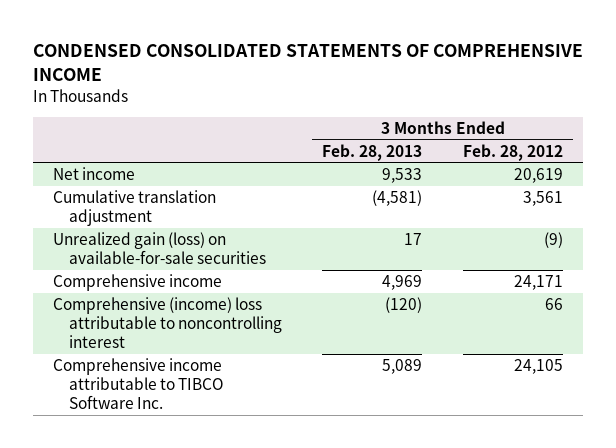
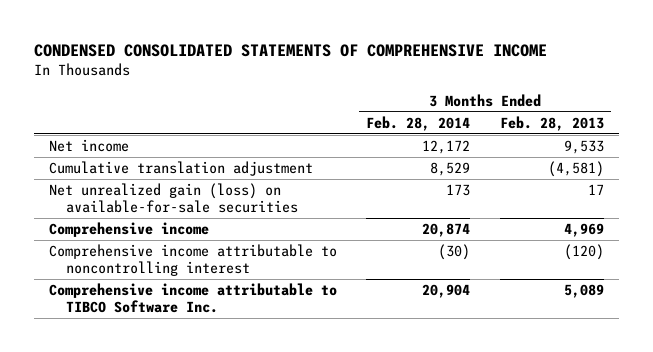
[462,143,563,161] Feb. 28, 2012 -> none
none -> [366,115,471,131] Feb. 28, 2014
[53,231,266,264] Unrealized gain (loss) on available-for-sale securities -> [48,182,298,214] Net unrealized gain (loss) on available-for-sale securities
[53,296,282,348] Comprehensive (income) loss attributable to noncontrolling interest -> [48,243,337,277] Comprehensive income attributable to noncontrolling interest

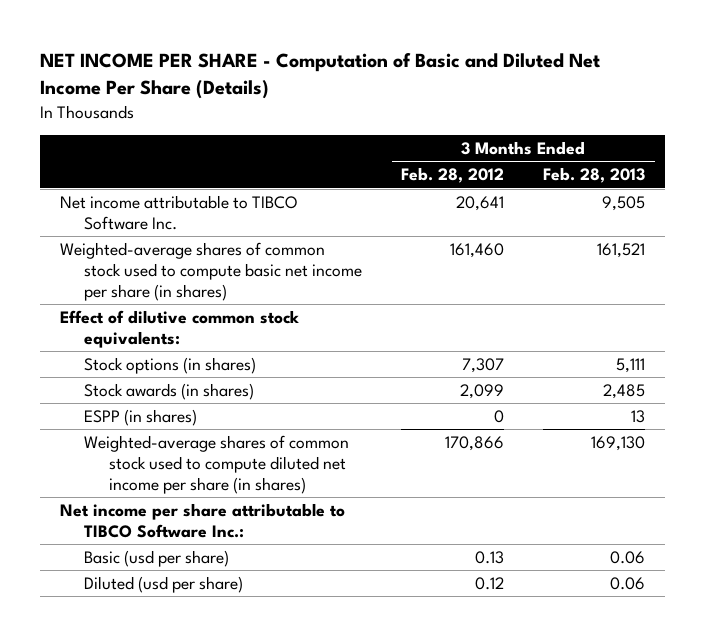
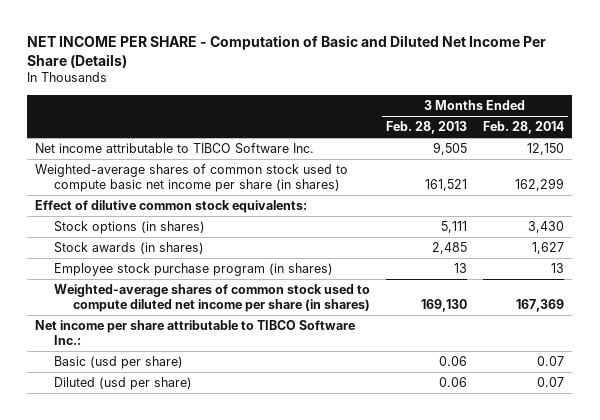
[401,167,505,184] Feb. 28, 2012 -> none
none -> [483,121,565,135] Feb. 28, 2014
[84,408,198,426] ESPP (in shares) -> [54,263,334,277] Employee stock purchase program (in shares)

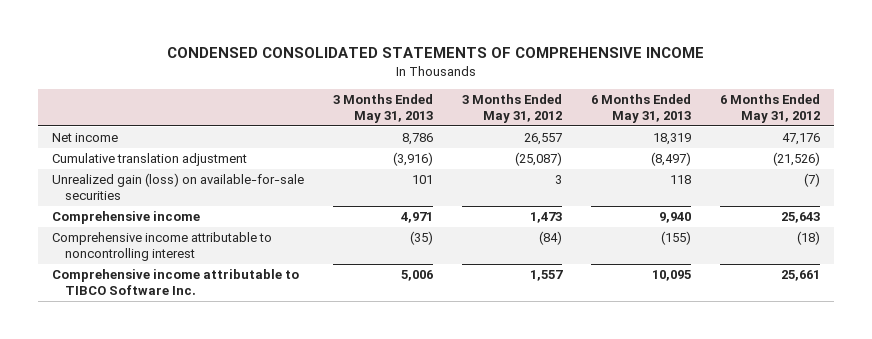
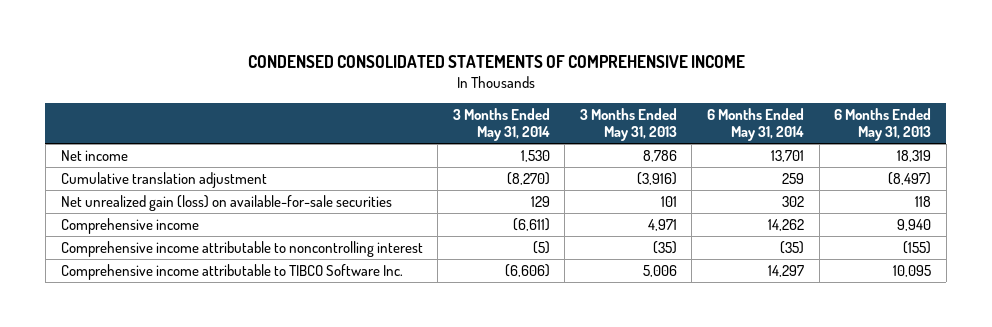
[461,93,562,124] 3 Months Ended May 31, 2012 -> none
[719,93,820,124] 6 Months Ended May 31, 2012 -> none
none -> [452,107,550,142] 3 Months Ended May 31, 2014
none -> [707,107,805,142] 6 Months Ended May 31, 2014
[52,172,305,201] Unrealized gain (loss) on available-for-sale securities -> [60,194,392,211] Net unrealized gain (loss) on available-for-sale securities

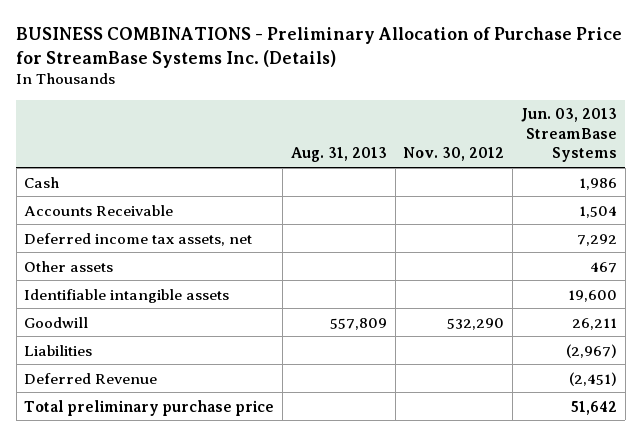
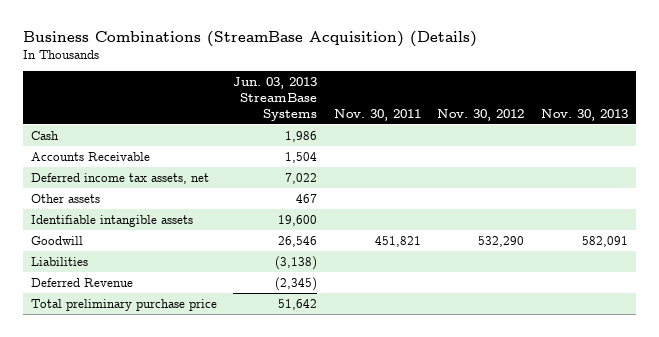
[16,26,623,68] BUSINESS COMBINATIONS - Preliminary Allocation of Purchase Price for StreamBase Systems Inc. (Details) -> [22,31,477,48] Business Combinations (StreamBase Acquisition) (Details)
[290,147,387,163] Aug. 31, 2013 -> none
none -> [333,108,421,121] Nov. 30, 2011
none -> [540,108,628,121] Nov. 30, 2013
[576,233,617,246] 7,292 -> [285,172,318,184] 7,022
[571,317,617,330] 26,211 -> [278,235,318,247] 26,546
[565,343,617,358] (2,967) -> [275,255,318,270] (3,138)
[568,371,617,386] (2,451) -> [275,276,318,291] (2,345)

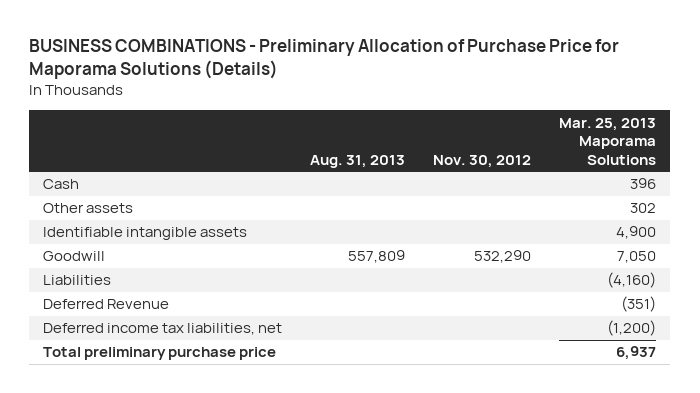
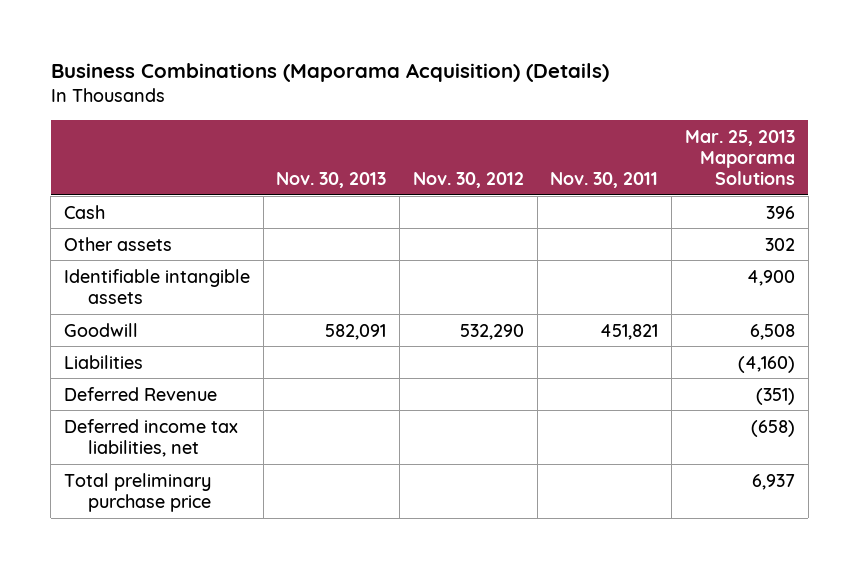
[29,39,620,80] BUSINESS COMBINATIONS - Preliminary Allocation of Purchase Price for Maporama Solutions (Details) -> [50,63,609,83] Business Combinations (Maporama Acquisition) (Details)
[310,154,406,168] Aug. 31, 2013 -> none
none -> [276,171,387,188] Nov. 30, 2013
none -> [550,171,659,188] Nov. 30, 2011
[617,251,657,264] 7,050 -> [749,323,795,340] 6,508
[607,320,657,337] (1,200) -> [750,419,795,437] (658)

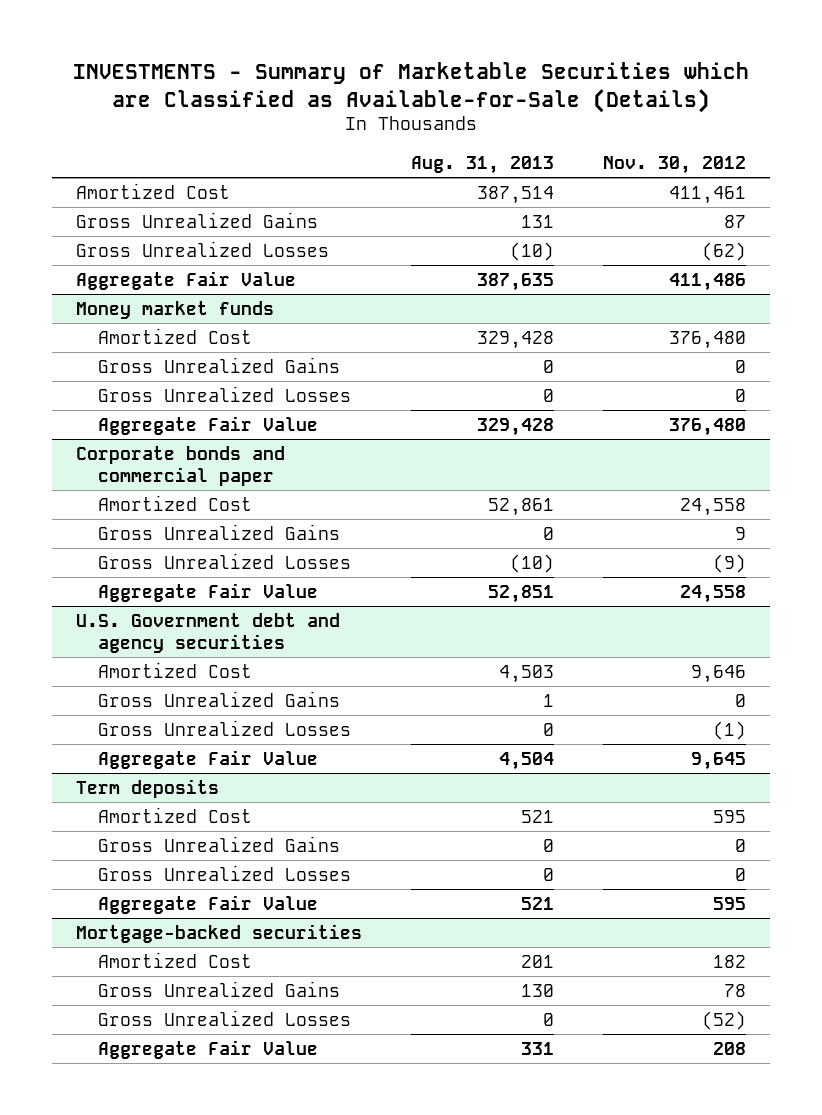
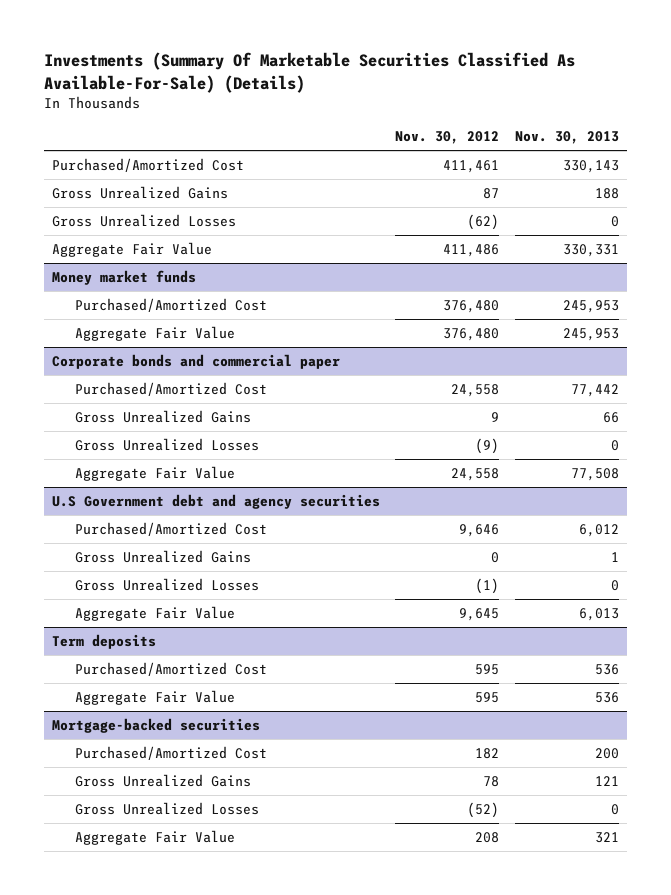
[72,62,749,113] INVESTMENTS - Summary of Marketable Securities which are Classified as Available-for-Sale (Details) -> [44,52,576,93] Investments (Summary Of Marketable Securities Classified As Available-For-Sale) (Details)
[410,155,554,174] Aug. 31, 2013 -> none
none -> [514,131,619,145] Nov. 30, 2013
[76,182,231,199] Amortized Cost -> [52,158,245,173] Purchased/Amortized Cost
[98,356,341,373] Gross Unrealized Gains -> none
[98,385,352,402] Gross Unrealized Losses -> none
[98,327,253,344] Amortized Cost -> [74,298,267,313] Purchased/Amortized Cost
[98,494,253,511] Amortized Cost -> [74,382,267,397] Purchased/Amortized Cost
[76,612,341,653] U.S. Government debt and agency securities -> [52,494,381,510] U.S Government debt and agency securities
[98,661,253,678] Amortized Cost -> [74,522,267,537] Purchased/Amortized Cost
[98,835,341,852] Gross Unrealized Gains -> none
[98,864,352,881] Gross Unrealized Losses -> none
[98,806,253,823] Amortized Cost -> [74,662,267,677] Purchased/Amortized Cost
[98,951,253,968] Amortized Cost -> [74,746,267,761] Purchased/Amortized Cost

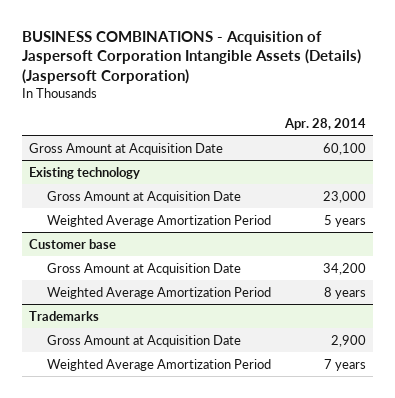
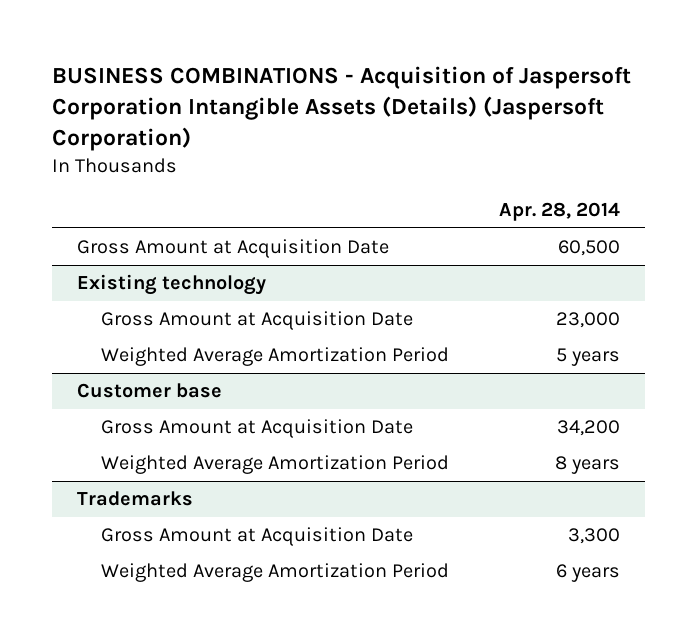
[323,142,367,155] 60,100 -> [558,240,621,257] 60,500
[331,334,367,347] 2,900 -> [568,528,621,545] 3,300
[324,358,367,371] 7 years -> [556,564,621,583] 6 years

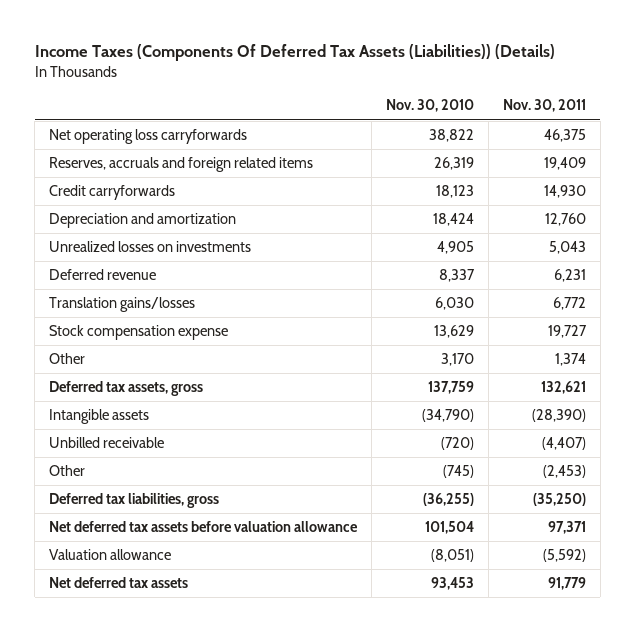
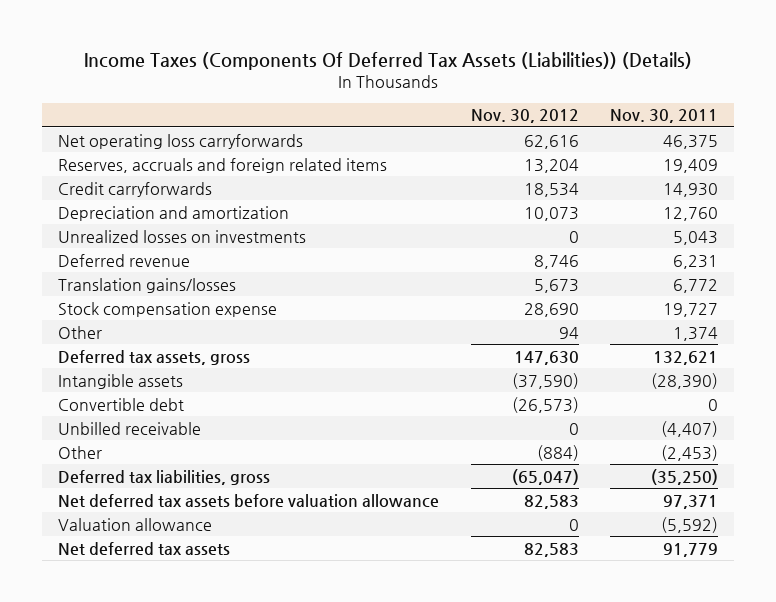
[386,99,475,113] Nov. 30, 2010 -> none
none -> [470,109,579,124] Nov. 30, 2012
none -> [57,397,184,411] Convertible debt

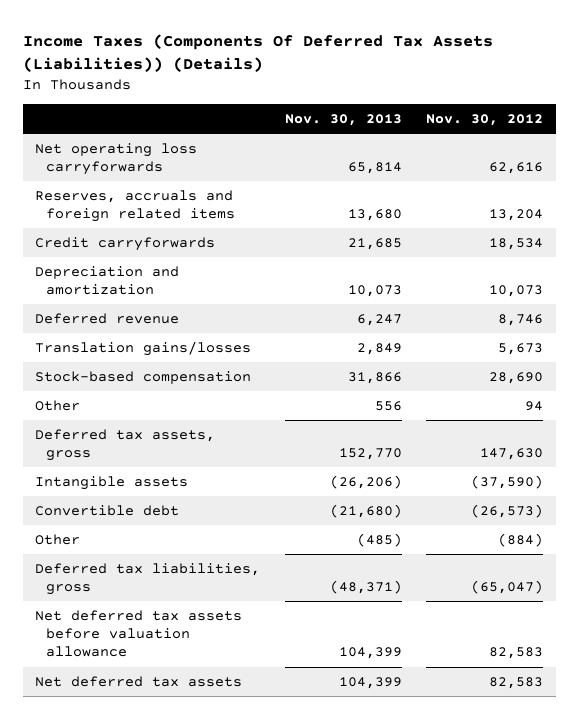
[610,109,719,124] Nov. 30, 2011 -> none
none -> [284,114,402,127] Nov. 30, 2013
[57,229,306,243] Unrealized losses on investments -> none
[57,301,277,317] Stock compensation expense -> [35,370,252,384] Stock-based compensation
[57,421,201,435] Unbilled receivable -> none
[57,517,212,531] Valuation allowance -> none

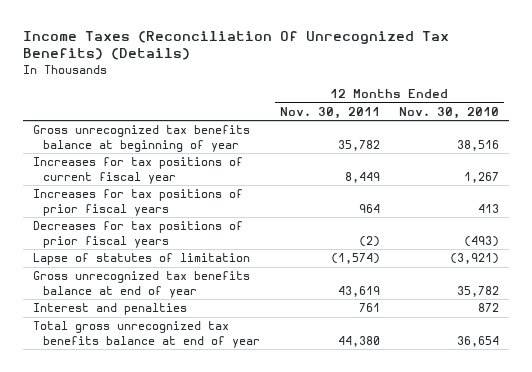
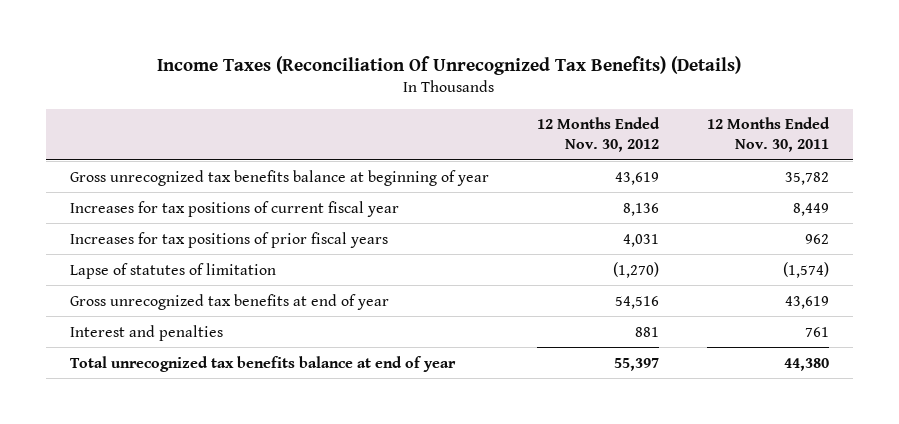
[399,106,500,119] Nov. 30, 2010 -> none
none -> [536,117,660,153] 12 Months Ended Nov. 30, 2012
[32,221,243,248] Decreases for tax positions of prior fiscal years -> none
[358,203,380,213] 964 -> [805,233,830,244] 962
[32,271,250,298] Gross unrecognized tax benefits balance at end of year -> [69,293,389,310] Gross unrecognized tax benefits at end of year
[32,321,261,348] Total gross unrecognized tax benefits balance at end of year -> [69,355,456,372] Total unrecognized tax benefits balance at end of year

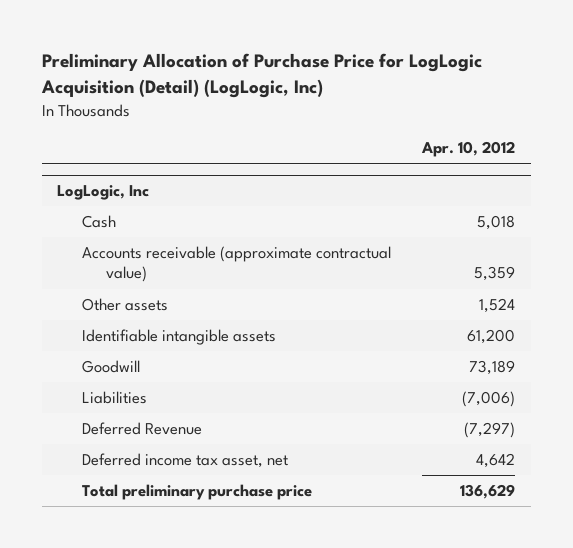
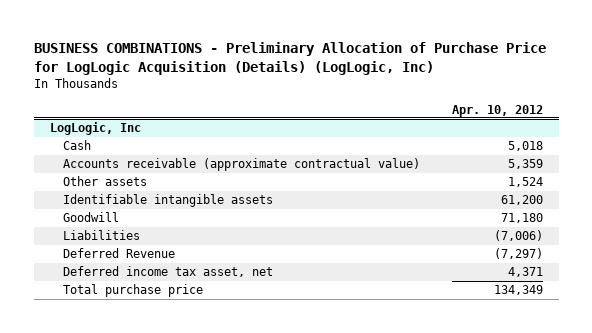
[40,53,482,99] Preliminary Allocation of Purchase Price for LogLogic Acquisition (Detail) (LogLogic, Inc) -> [33,41,546,75] BUSINESS COMBINATIONS - Preliminary Allocation of Purchase Price for LogLogic Acquisition (Details) (LogLogic, Inc)
[469,360,516,376] 73,189 -> [500,213,543,224] 71,180
[476,453,516,469] 4,642 -> [507,267,543,278] 4,371
[81,484,312,501] Total preliminary purchase price -> [62,284,203,298] Total purchase price
[460,484,516,500] 136,629 -> [493,285,543,296] 134,349

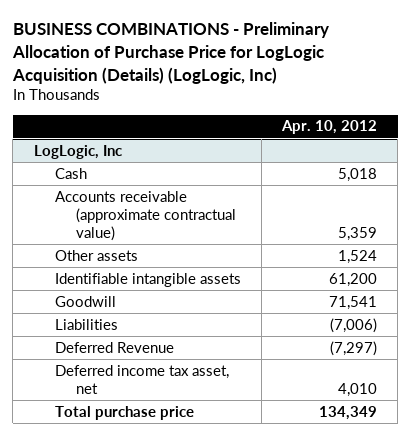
[500,213,543,224] 71,180 -> [328,295,377,310] 71,541
[507,267,543,278] 4,371 -> [337,382,377,397] 4,010

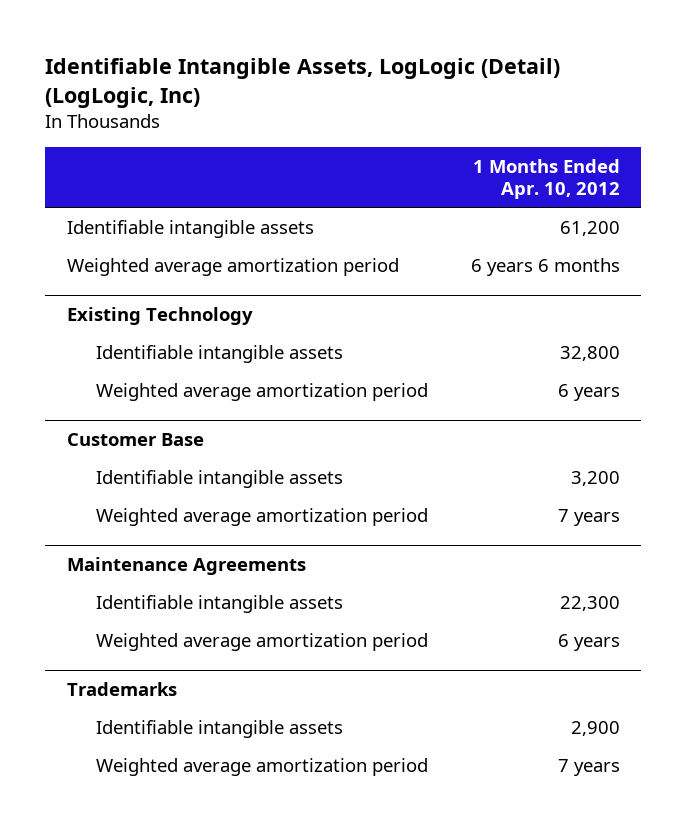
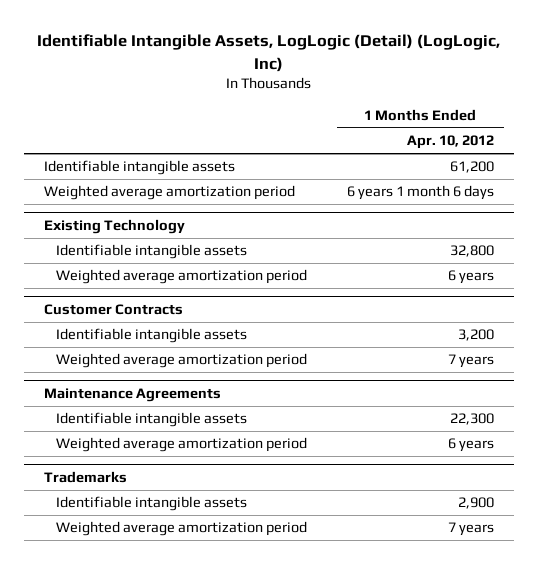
[470,257,620,276] 6 years 6 months -> [346,185,494,201] 6 years 1 month 6 days
[66,432,204,446] Customer Base -> none
none -> [43,303,183,315] Customer Contracts

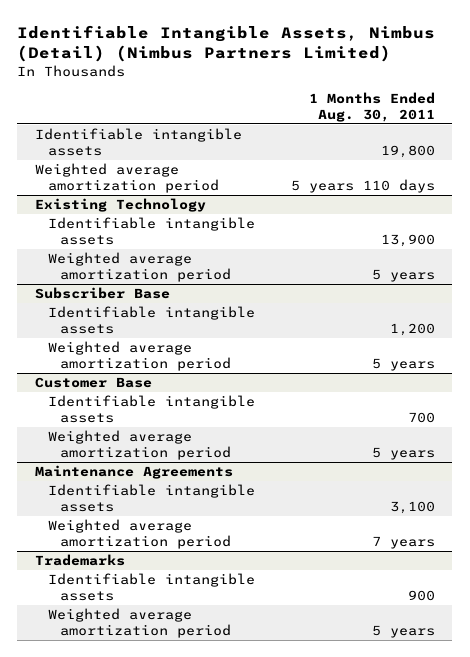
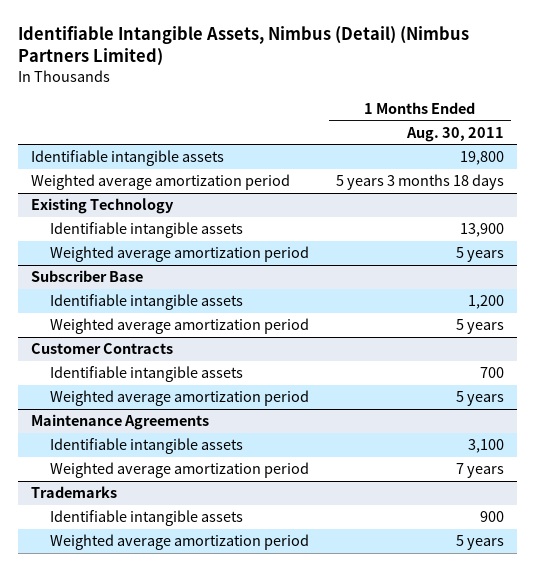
[290,178,435,193] 5 years 110 days -> [335,174,504,191] 5 years 3 months 18 days
[35,377,153,389] Customer Base -> none
none -> [30,343,173,355] Customer Contracts

